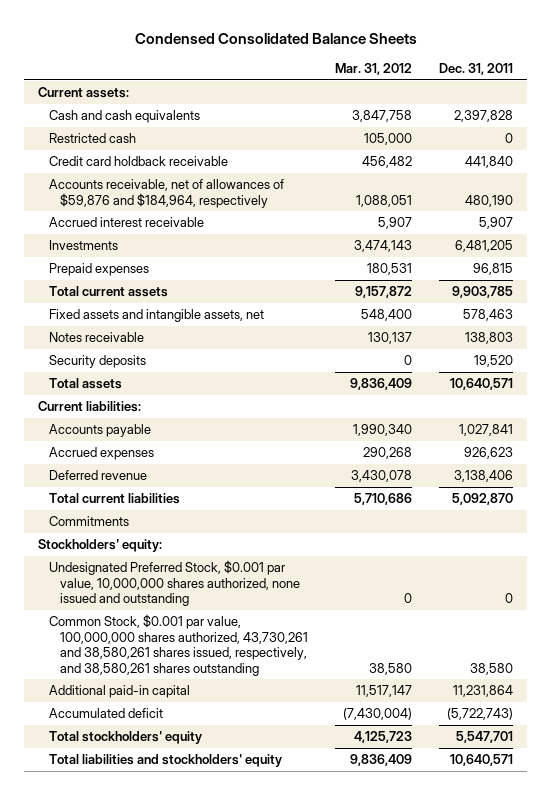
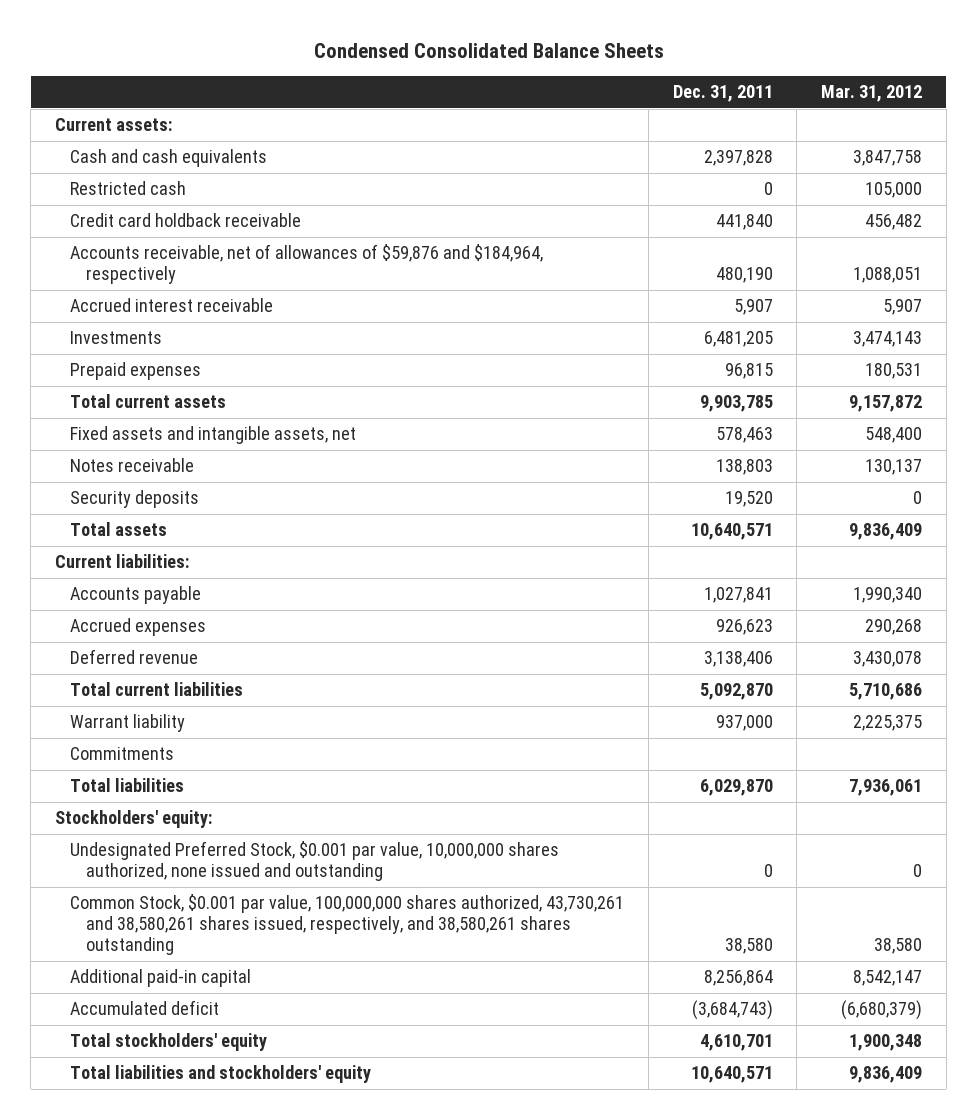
none -> [70,714,186,733] Warrant liability
none -> [70,778,185,793] Total liabilities
[355,685,412,698] 11,517,147 -> [853,970,923,987] 8,542,147
[453,685,514,698] 11,231,864 -> [703,970,773,987] 8,256,864
[342,708,412,721] (7,430,004) -> [841,1000,923,1021] (6,680,379)
[447,708,514,721] (5,722,743) -> [691,1000,773,1021] (3,684,743)
[353,731,412,744] 4,125,723 -> [849,1034,923,1052] 1,900,348
[456,731,514,744] 5,547,701 -> [699,1034,773,1052] 4,610,701

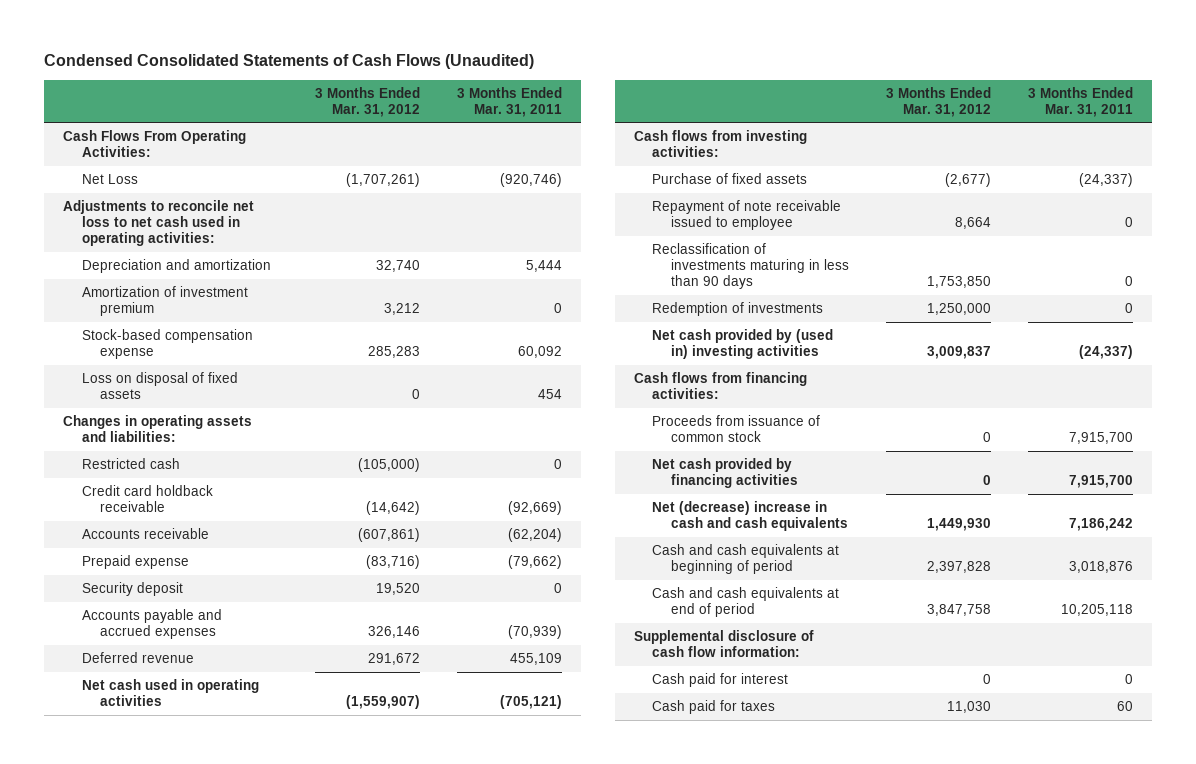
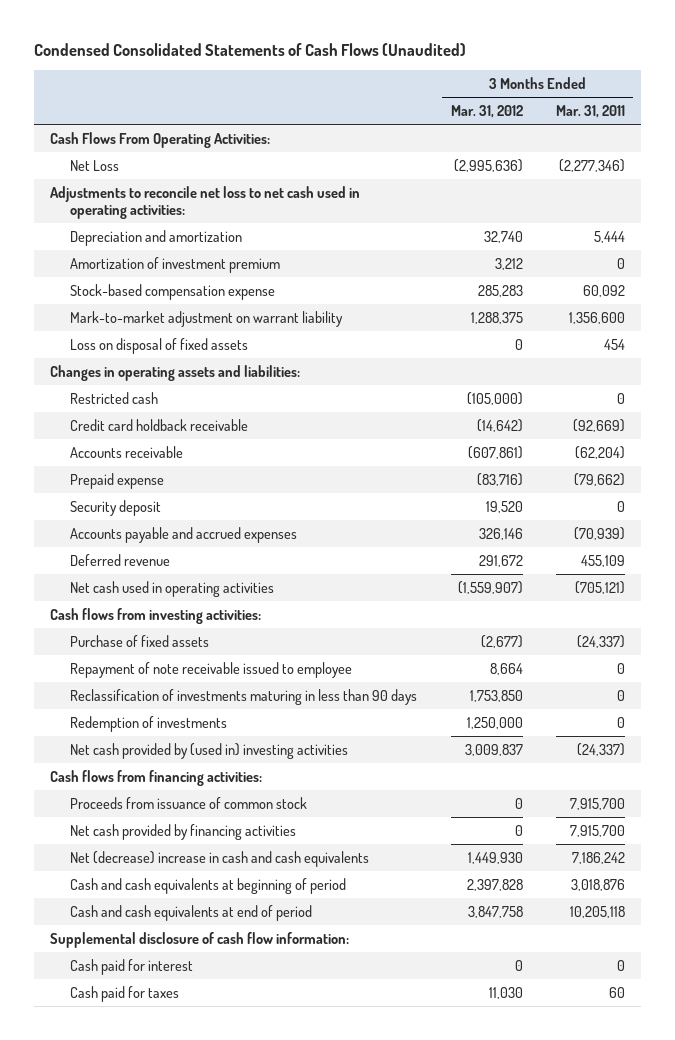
[346,173,421,188] (1,707,261) -> [453,158,523,172] (2,995,636)
[500,173,563,188] (920,746) -> [558,158,625,172] (2,277,346)
none -> [70,310,344,327] Mark-to-market adjustment on warrant liability

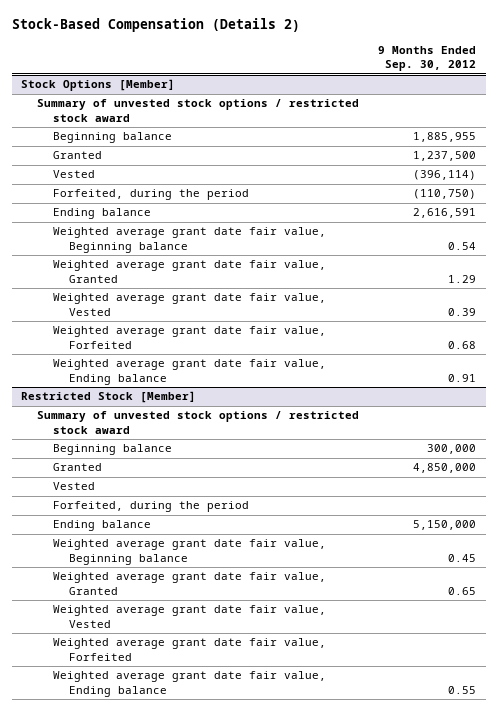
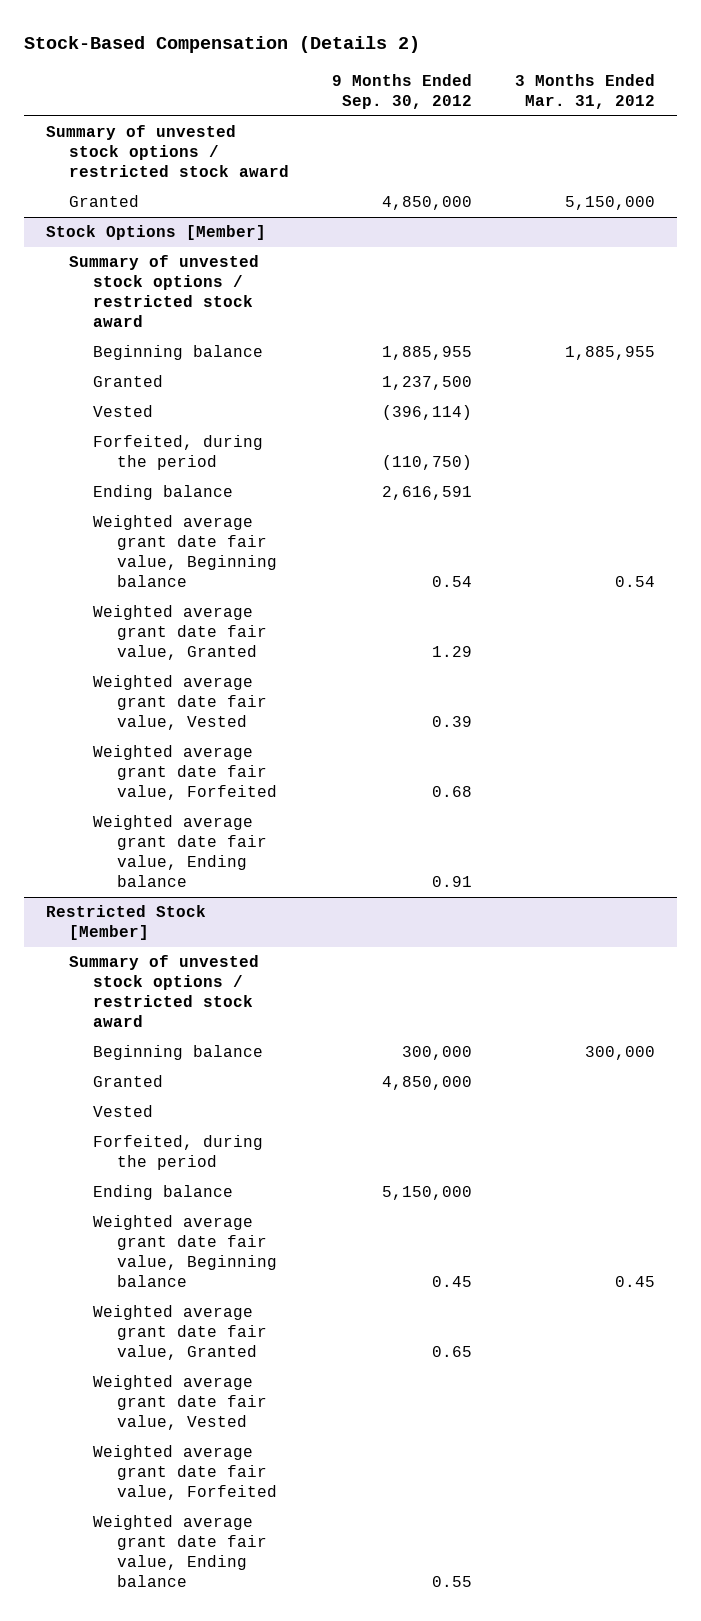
none -> [515,73,656,109] 3 Months Ended Mar. 31, 2012
none -> [45,125,290,178] Summary of unvested stock options / restricted stock award
none -> [69,195,140,208] Granted

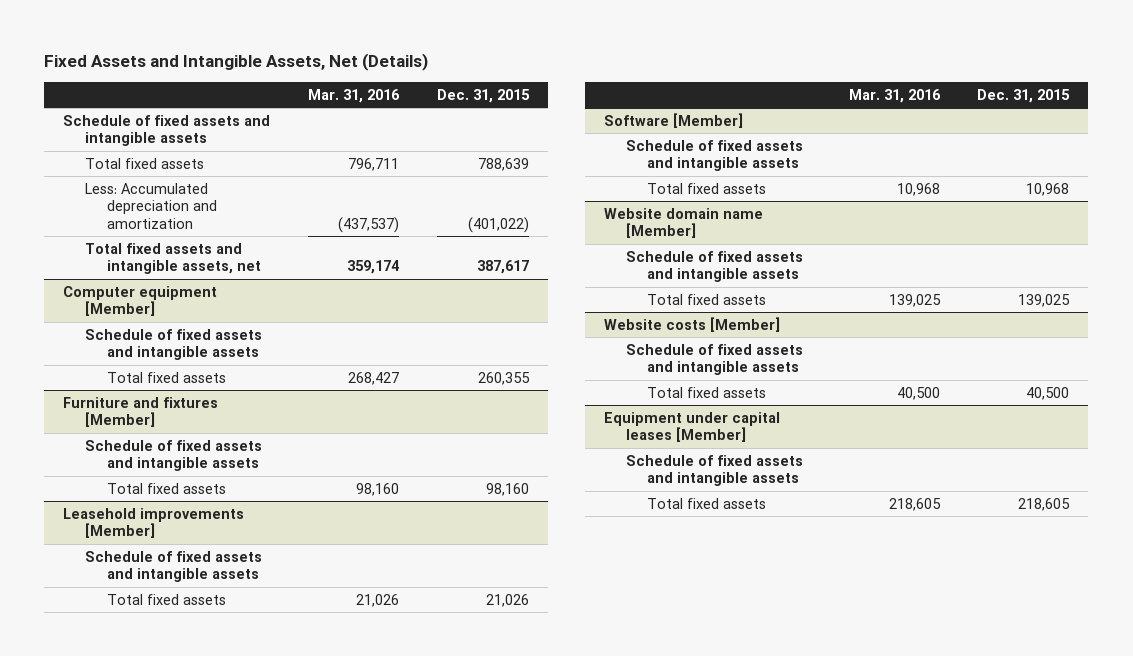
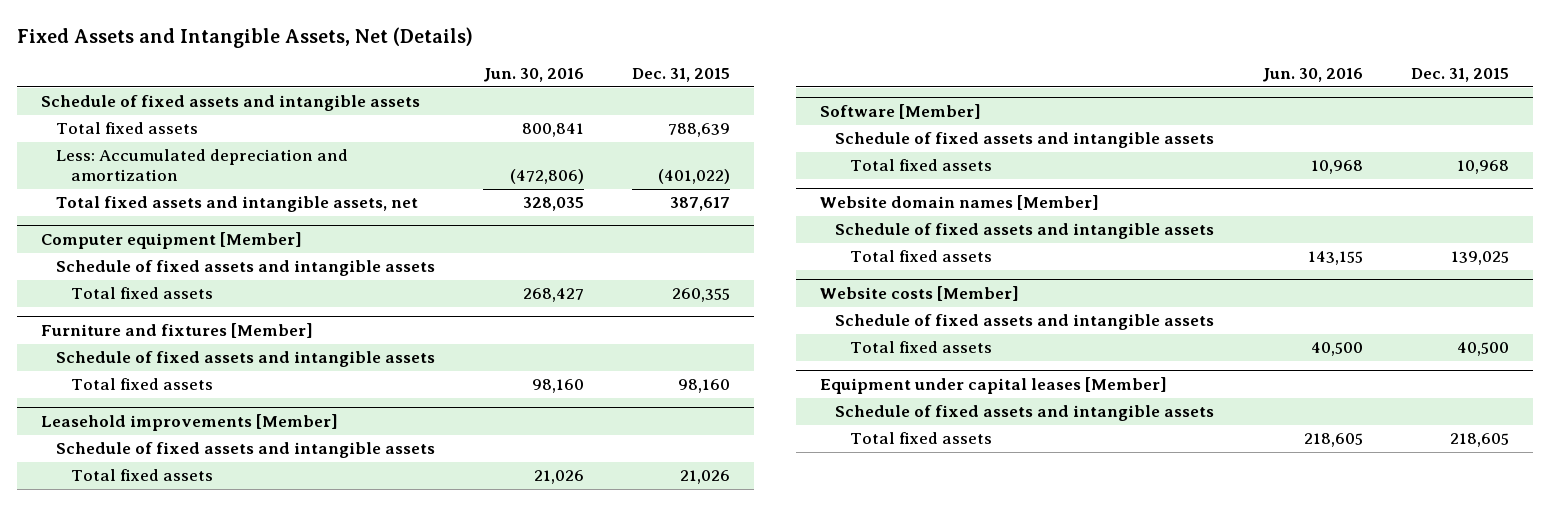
[308,88,401,103] Mar. 31, 2016 -> none
none -> [482,68,584,83] Jun. 30, 2016
[603,207,763,239] Website domain name [Member] -> [820,195,1100,211] Website domain names [Member]

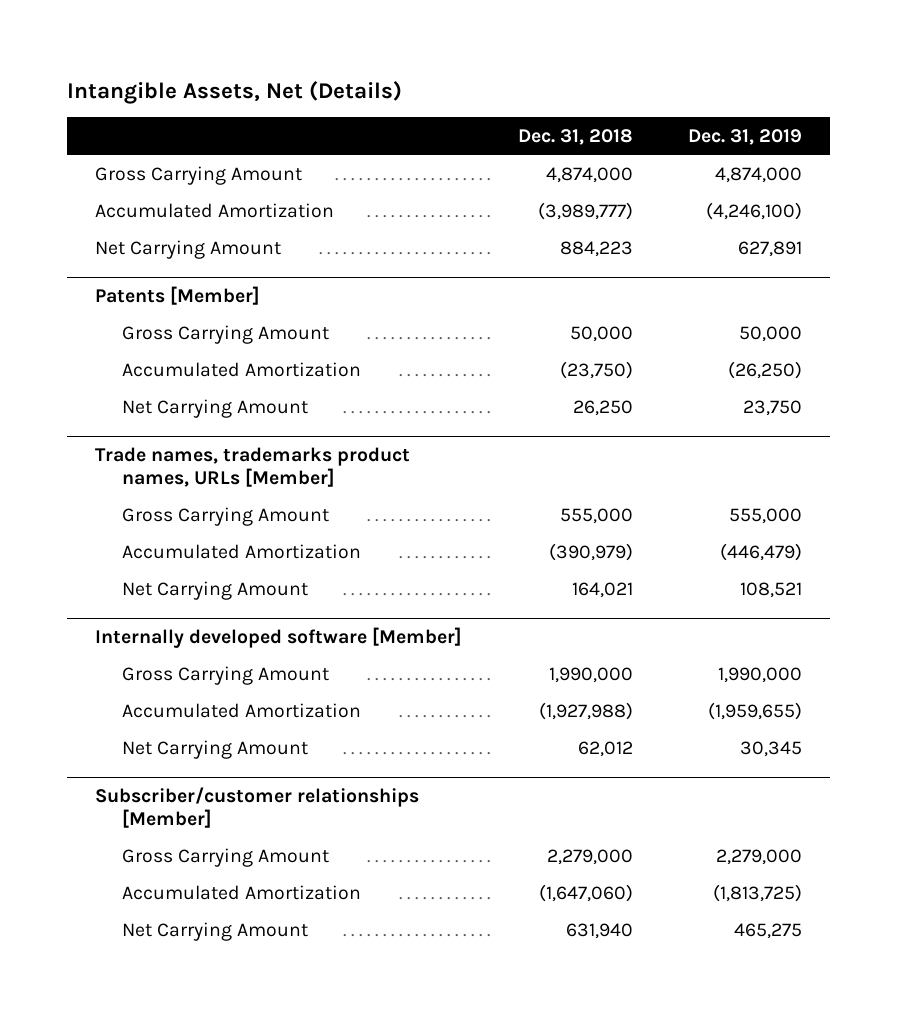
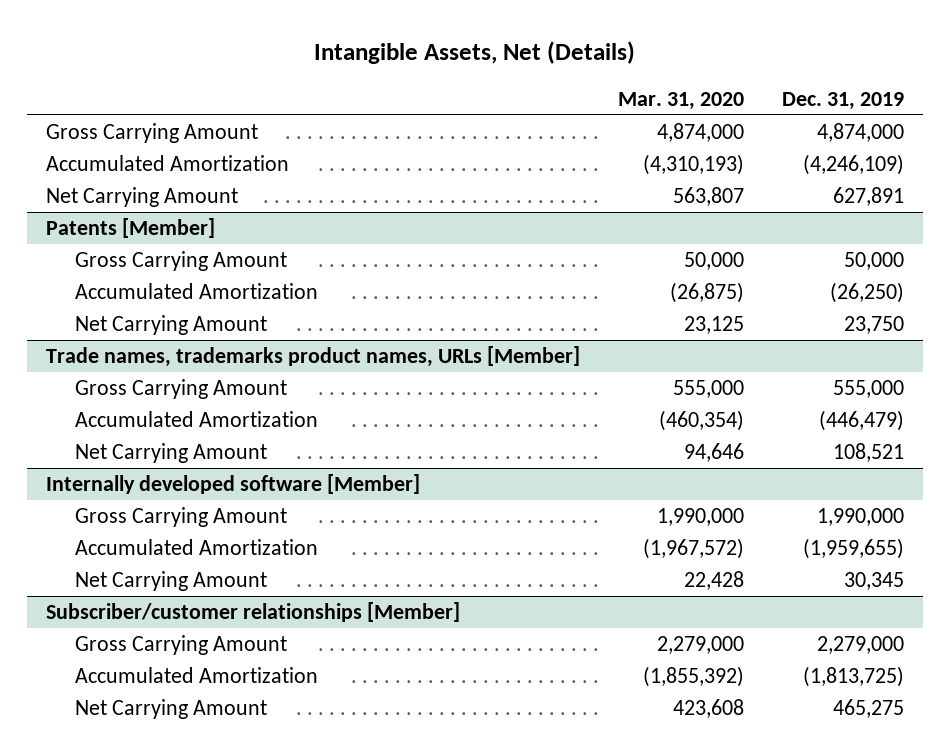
[517,128,633,145] Dec. 31, 2018 -> none
none -> [617,91,744,110] Mar. 31, 2020
[706,201,803,220] (4,246,100) -> [802,154,904,176] (4,246,109)

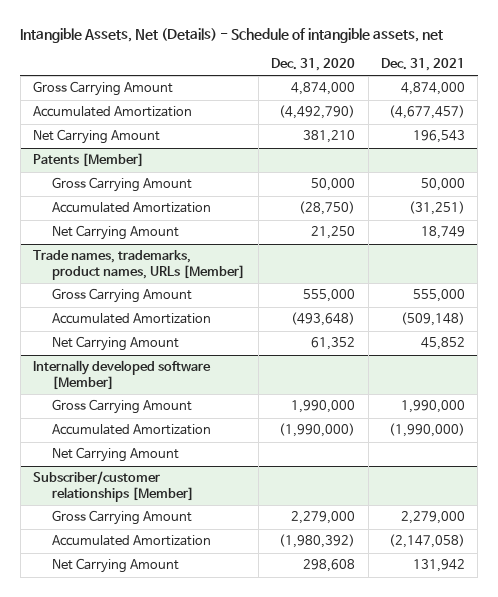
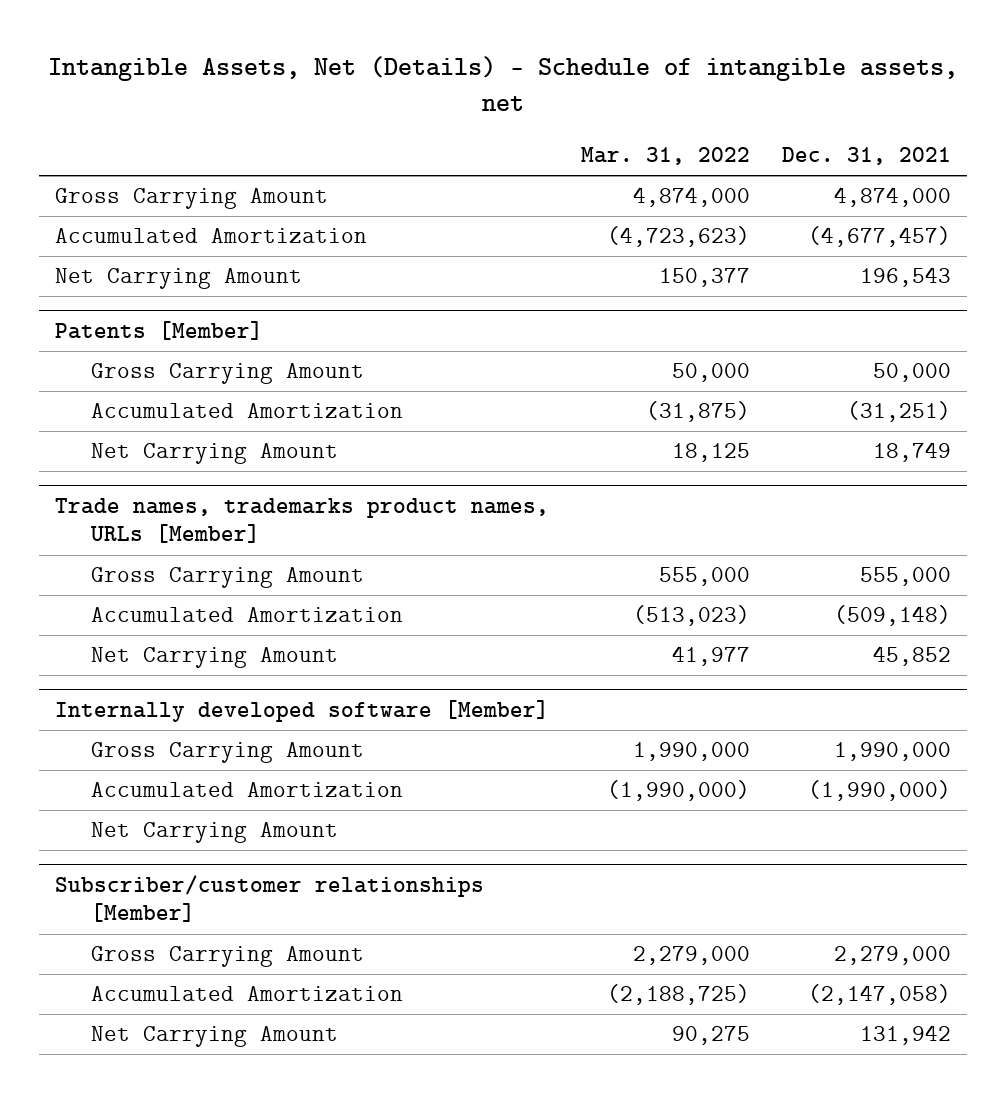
[271,57,356,71] Dec. 31, 2020 -> none
none -> [580,146,750,165] Mar. 31, 2022
[33,250,246,280] Trade names, trademarks, product names, URLs [Member] -> [54,497,549,544] Trade names, trademarks product names, URLs [Member]

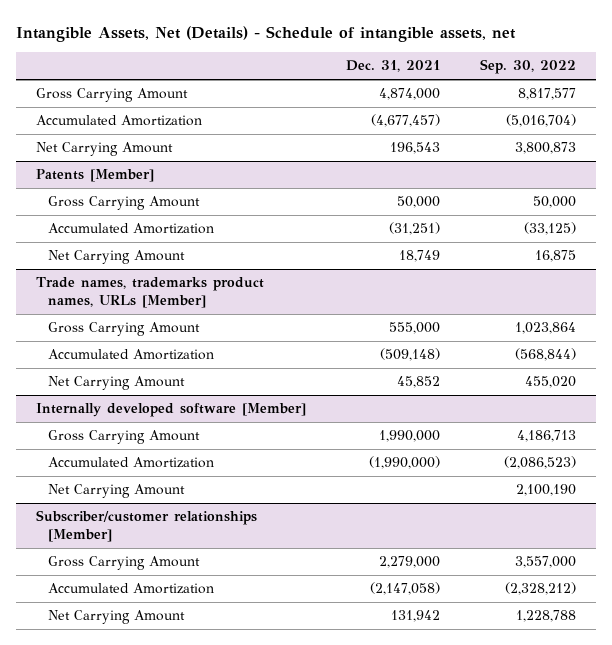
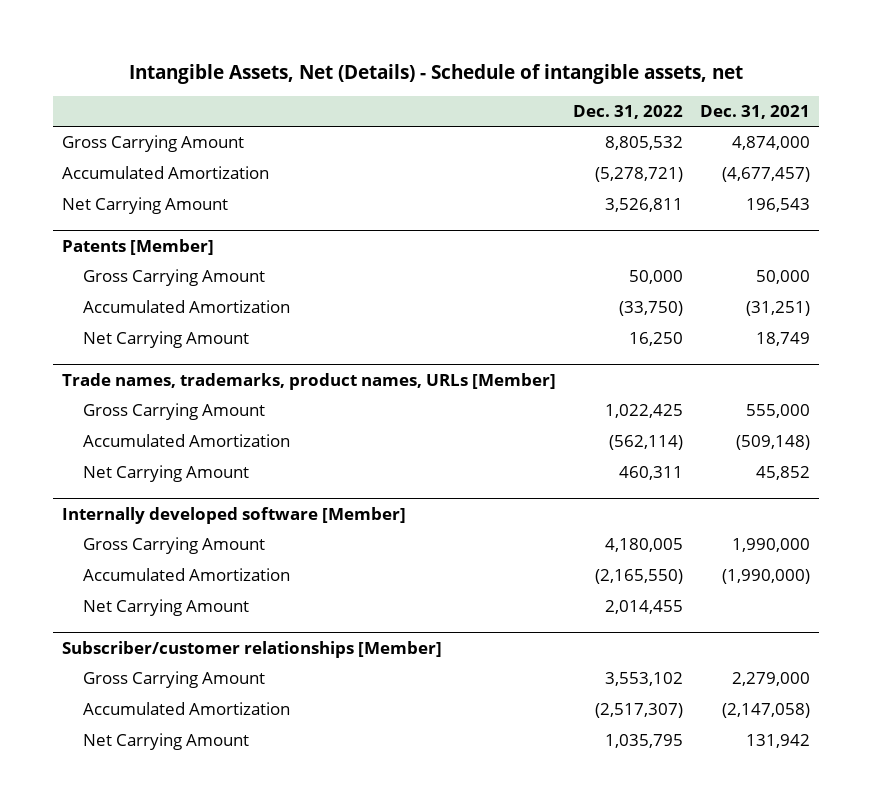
[479,59,576,75] Sep. 30, 2022 -> none
none -> [572,104,683,119] Dec. 31, 2022
[36,277,265,309] Trade names, trademarks product names, URLs [Member] -> [61,372,556,390] Trade names, trademarks, product names, URLs [Member]

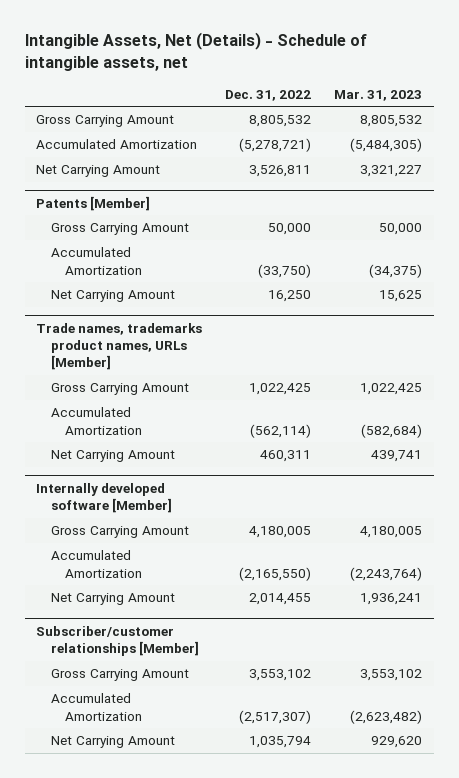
[699,104,810,119] Dec. 31, 2021 -> none
none -> [334,89,423,101] Mar. 31, 2023
[61,372,556,390] Trade names, trademarks, product names, URLs [Member] -> [36,322,203,371] Trade names, trademarks product names, URLs [Member]
[604,734,683,749] 1,035,795 -> [249,736,312,749] 1,035,794

